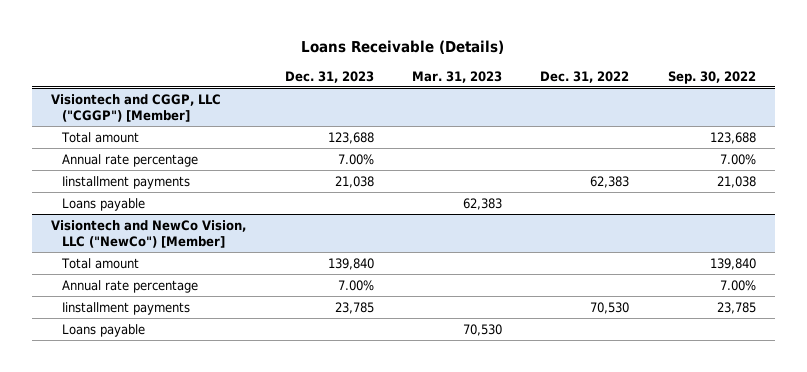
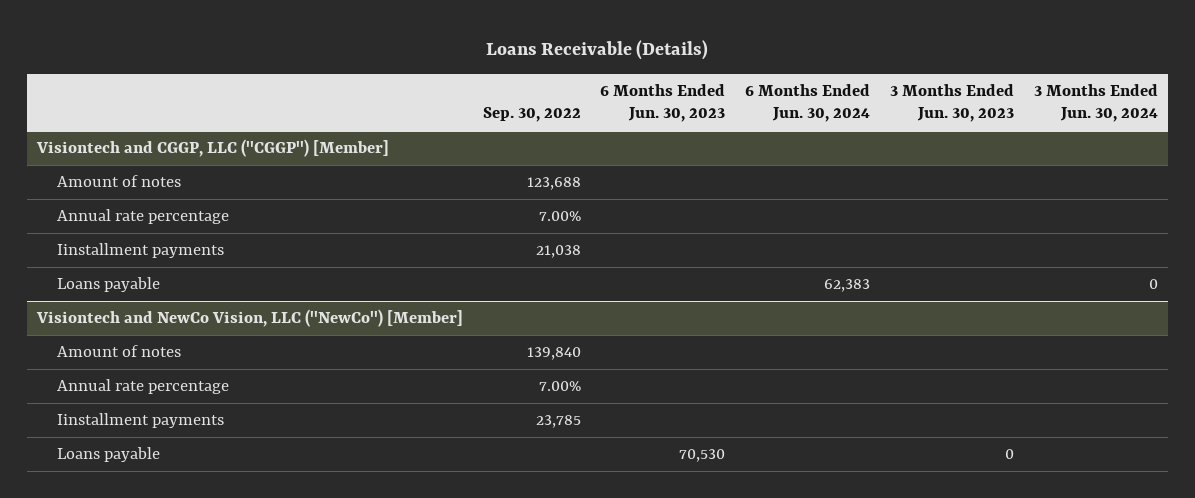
[284,70,374,83] Dec. 31, 2023 -> none
[411,70,502,83] Mar. 31, 2023 -> none
[540,70,630,83] Dec. 31, 2022 -> none
none -> [600,83,726,123] 6 Months Ended Jun. 30, 2023
none -> [745,83,871,123] 6 Months Ended Jun. 30, 2024
none -> [889,83,1014,123] 3 Months Ended Jun. 30, 2023
none -> [1033,83,1158,123] 3 Months Ended Jun. 30, 2024
[60,131,139,143] Total amount -> [57,175,182,188] Amount of notes
[60,257,139,269] Total amount -> [57,345,182,358] Amount of notes

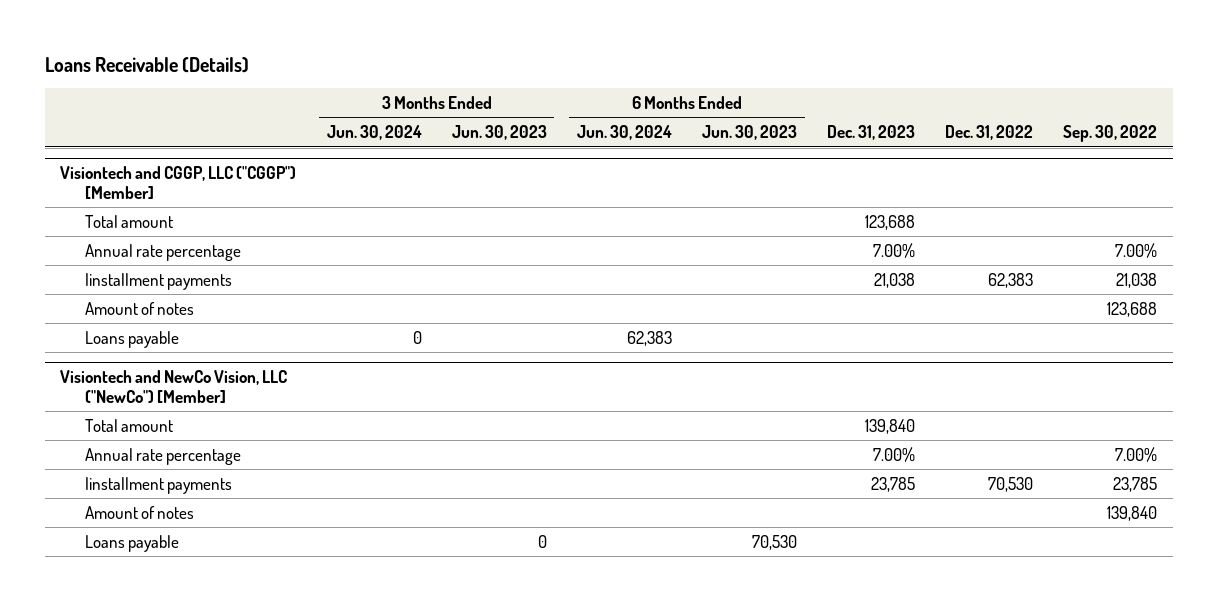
none -> [827,125,916,141] Dec. 31, 2023
none -> [945,125,1034,141] Dec. 31, 2022
none -> [85,214,174,228] Total amount
[57,175,182,188] Amount of notes -> [85,301,195,315] Amount of notes
none -> [85,418,174,432] Total amount
[57,345,182,358] Amount of notes -> [85,505,195,519] Amount of notes

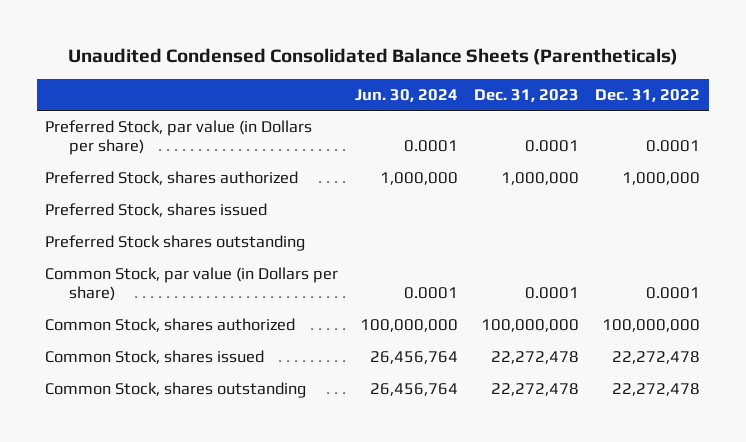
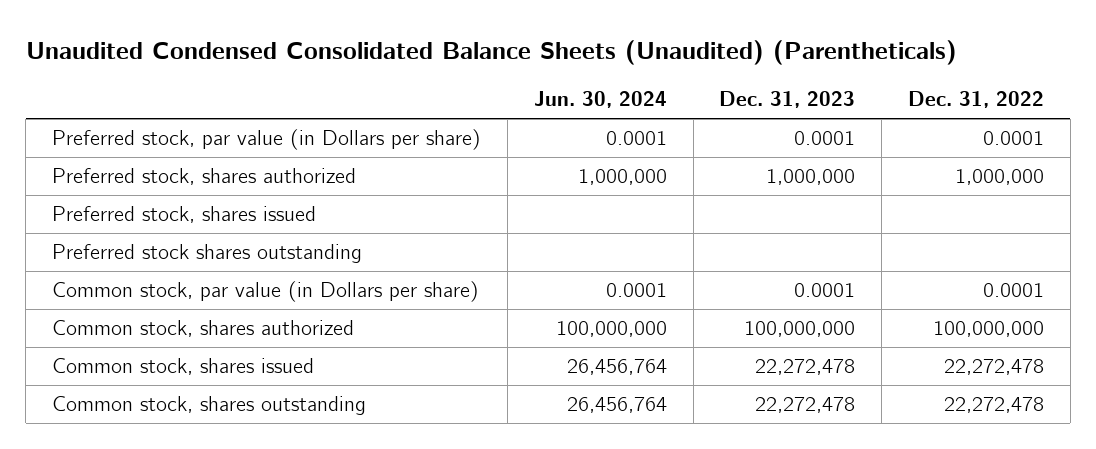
[67,48,678,66] Unaudited Condensed Consolidated Balance Sheets (Parentheticals) -> [25,39,957,65] Unaudited Condensed Consolidated Balance Sheets (Unaudited) (Parentheticals)
[45,120,313,156] Preferred Stock, par value (in Dollars per share) -> [52,129,482,151] Preferred stock, par value (in Dollars per share)
[45,171,299,186] Preferred Stock, shares authorized -> [52,168,357,186] Preferred stock, shares authorized
[45,203,268,218] Preferred Stock, shares issued -> [52,206,317,224] Preferred stock, shares issued
[45,235,306,252] Preferred Stock shares outstanding -> [52,244,363,264] Preferred stock shares outstanding
[45,267,339,302] Common Stock, par value (in Dollars per share) -> [52,281,480,303] Common stock, par value (in Dollars per share)
[45,318,296,333] Common Stock, shares authorized -> [52,320,355,338] Common stock, shares authorized
[45,350,265,365] Common Stock, shares issued -> [52,358,315,376] Common stock, shares issued
[45,382,307,399] Common Stock, shares outstanding -> [52,396,367,416] Common stock, shares outstanding

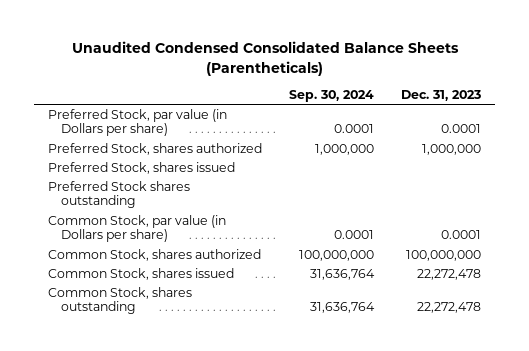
[25,39,957,65] Unaudited Condensed Consolidated Balance Sheets (Unaudited) (Parentheticals) -> [71,41,459,76] Unaudited Condensed Consolidated Balance Sheets (Parentheticals)
[533,91,667,109] Jun. 30, 2024 -> none
[907,91,1044,109] Dec. 31, 2022 -> none
none -> [289,89,375,102] Sep. 30, 2024
[52,129,482,151] Preferred stock, par value (in Dollars per share) -> [47,109,227,137] Preferred Stock, par value (in Dollars per share)
[52,168,357,186] Preferred stock, shares authorized -> [47,143,262,156] Preferred Stock, shares authorized
[52,206,317,224] Preferred stock, shares issued -> [47,162,235,175] Preferred Stock, shares issued
[52,244,363,264] Preferred stock shares outstanding -> [47,181,190,209] Preferred Stock shares outstanding
[52,281,480,303] Common stock, par value (in Dollars per share) -> [47,215,226,243] Common Stock, par value (in Dollars per share)
[52,320,355,338] Common stock, shares authorized -> [47,249,261,262] Common Stock, shares authorized
[52,358,315,376] Common stock, shares issued -> [47,268,234,281] Common Stock, shares issued
[52,396,367,416] Common stock, shares outstanding -> [47,287,192,315] Common Stock, shares outstanding

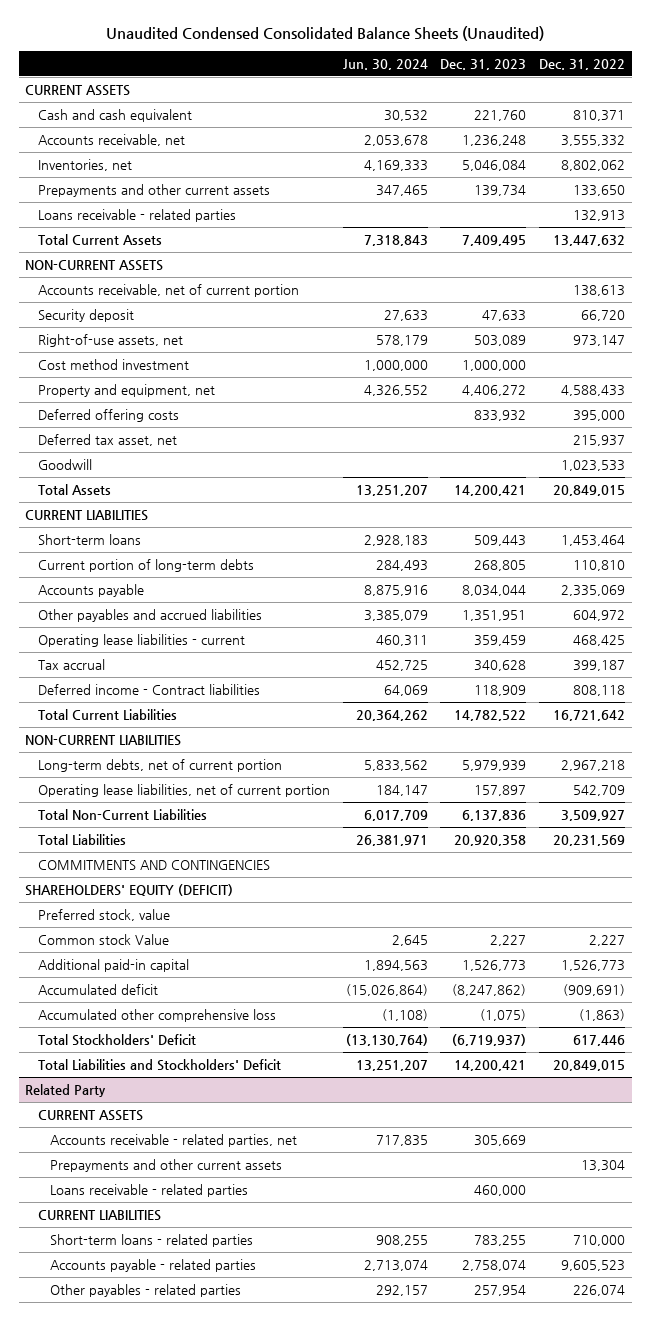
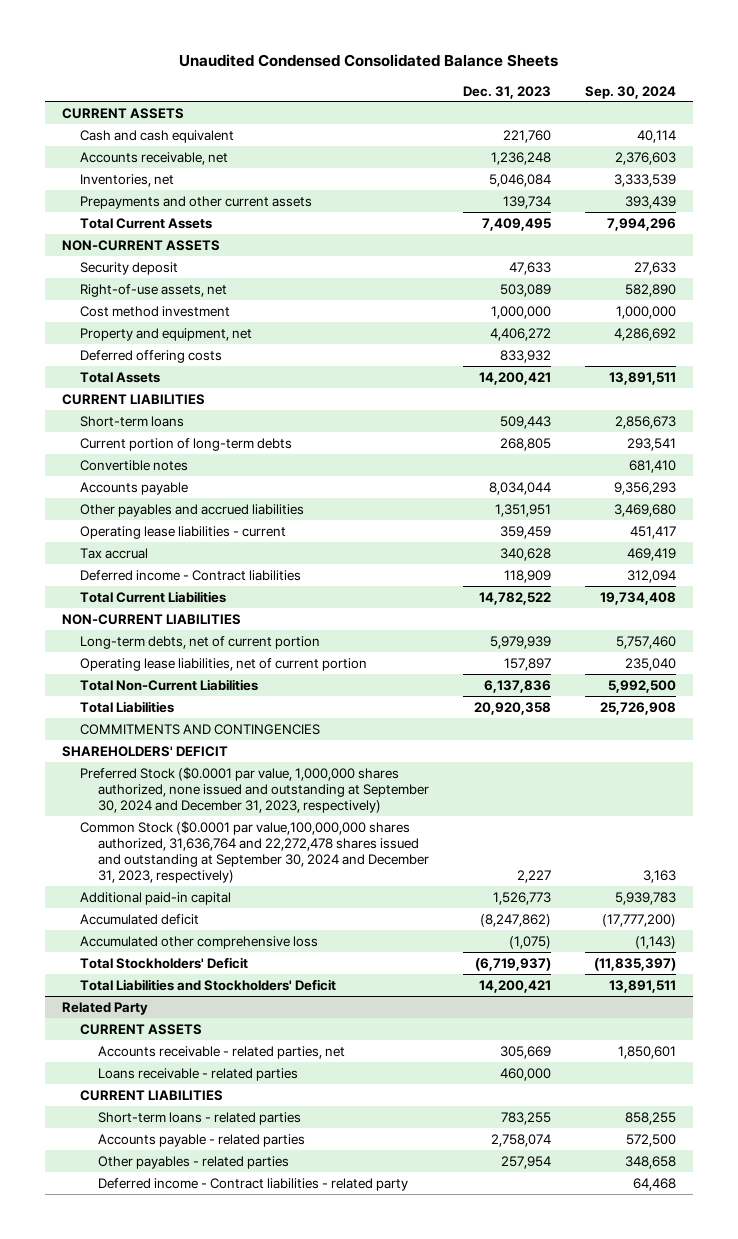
[106,26,545,42] Unaudited Condensed Consolidated Balance Sheets (Unaudited) -> [179,54,559,68] Unaudited Condensed Consolidated Balance Sheets
[342,58,428,70] Jun. 30, 2024 -> none
[539,58,626,70] Dec. 31, 2022 -> none
none -> [584,85,676,99] Sep. 30, 2024
[37,209,236,223] Loans receivable - related parties -> none
[37,284,299,298] Accounts receivable, net of current portion -> none
[37,434,177,447] Deferred tax asset, net -> none
[37,459,92,471] Goodwill -> none
none -> [80,459,189,471] Convertible notes
[25,884,234,897] SHAREHOLDERS' EQUITY (DEFICIT) -> [62,745,229,757] SHAREHOLDERS' DEFICIT
[37,909,170,922] Preferred stock, value -> [80,766,430,813] Preferred Stock ($0.0001 par value, 1,000,000 shares authorized, none issued and outstanding at September 30, 2024 and December 31, 2023, respectively)
[37,934,169,946] Common stock Value -> [80,820,430,883] Common Stock ($0.0001 par value,100,000,000 shares authorized, 31,636,764 and 22,272,478 shares issued and outstanding at September 30, 2024 and December 31, 2023, respectively)
[50,1159,283,1173] Prepayments and other current assets -> none
none -> [98,1177,409,1191] Deferred income - Contract liabilities - related party

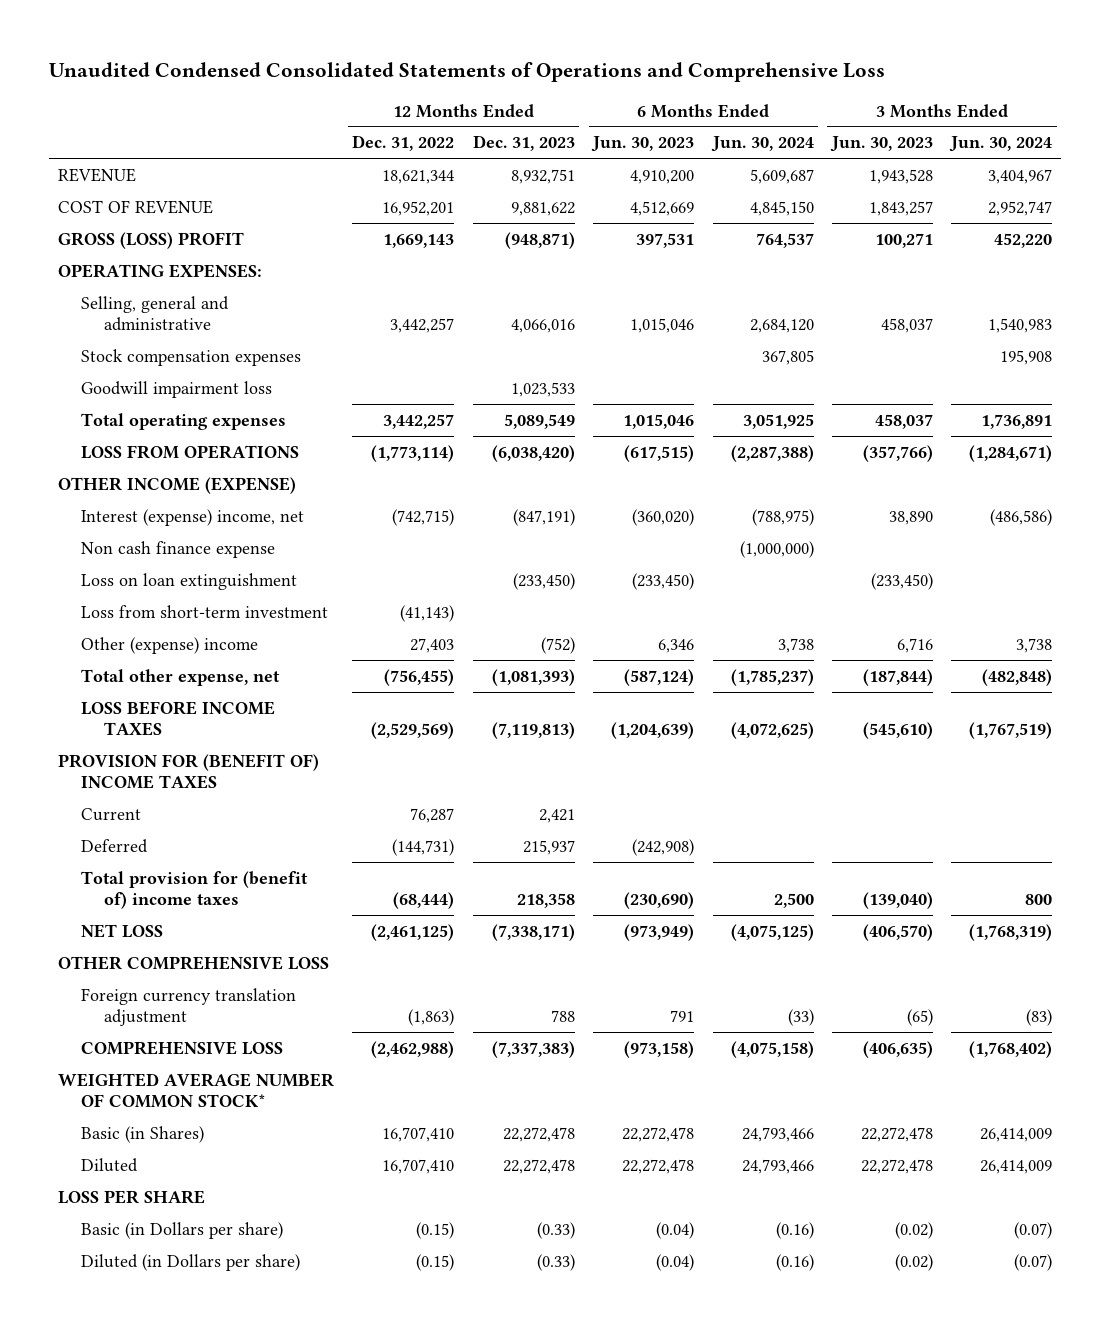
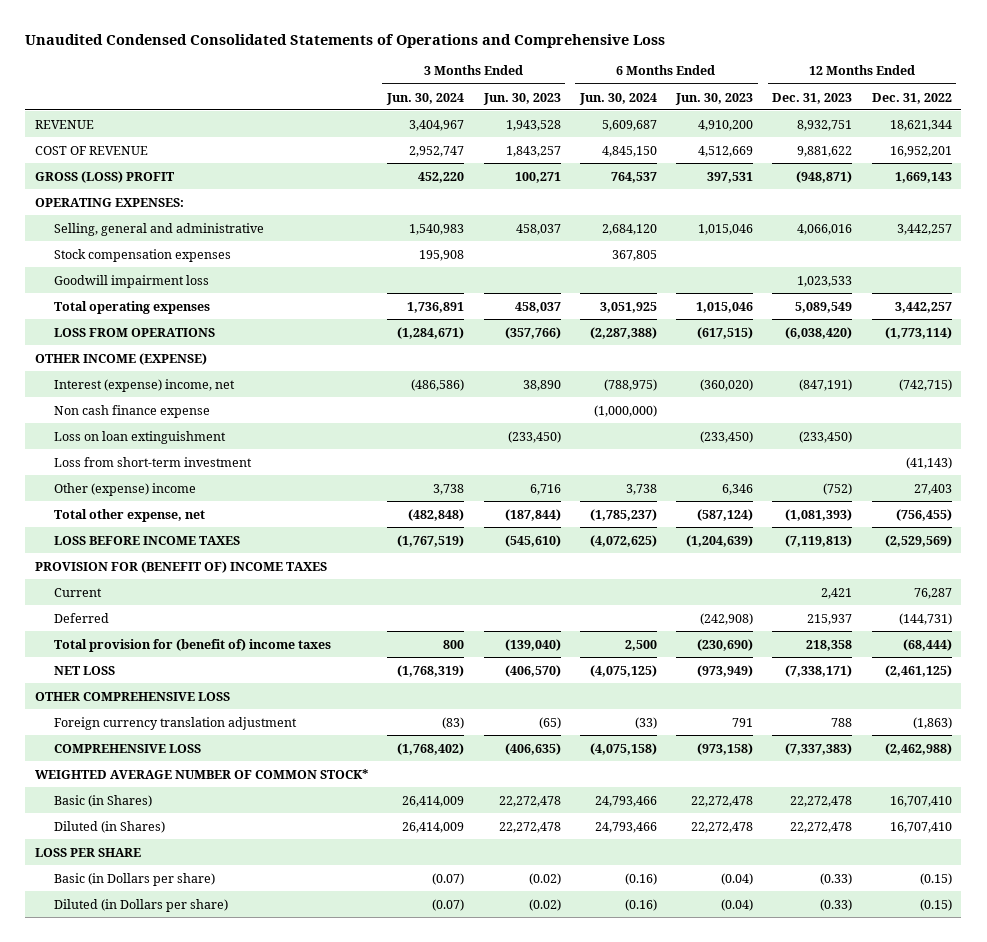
[80,1157,138,1172] Diluted -> [53,820,165,833] Diluted (in Shares)

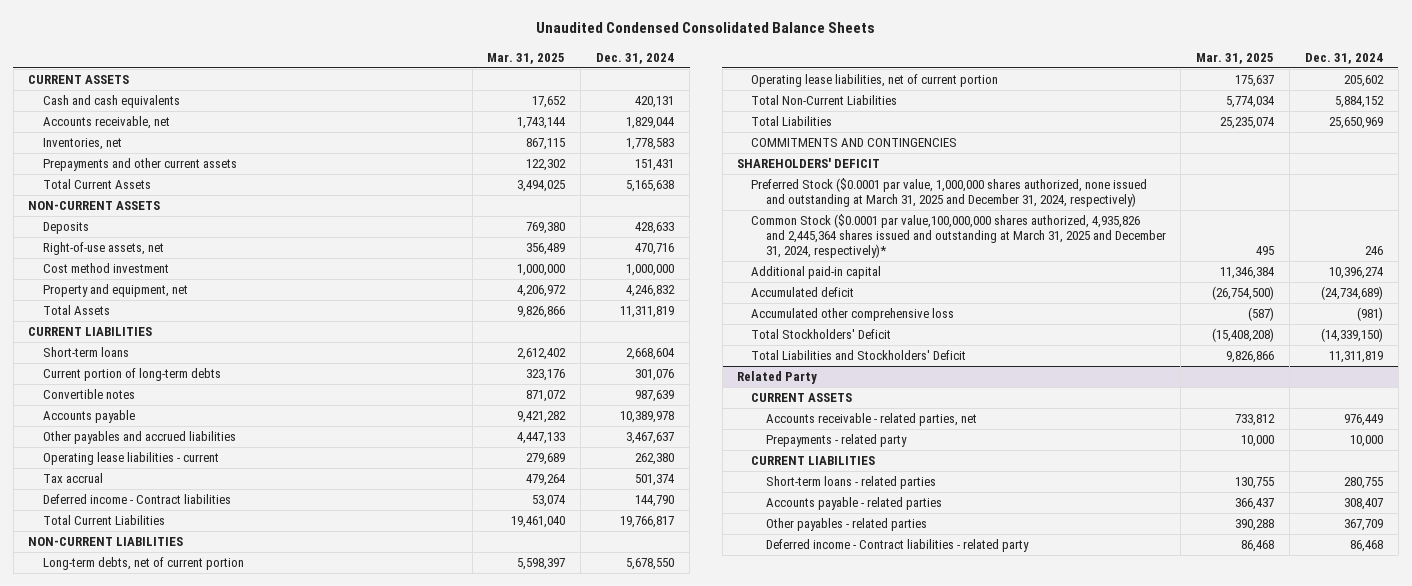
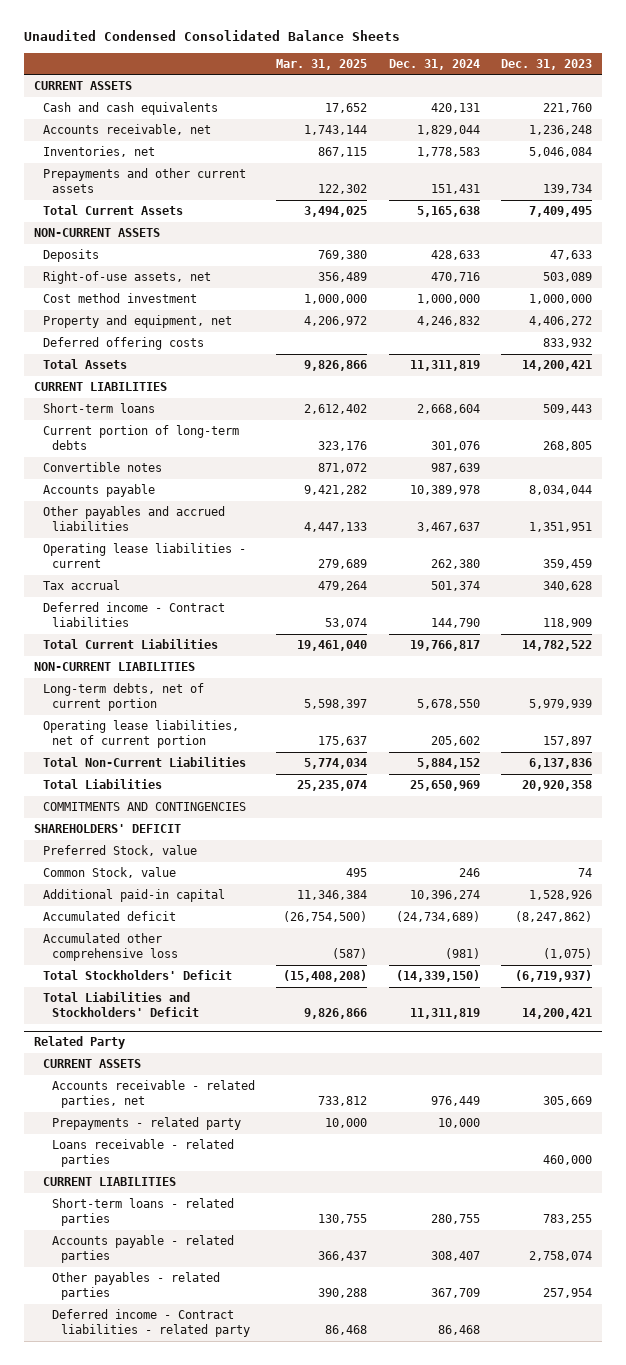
none -> [500,58,592,70] Dec. 31, 2023
none -> [43,337,205,351] Deferred offering costs
[751,178,1148,208] Preferred Stock ($0.0001 par value, 1,000,000 shares authorized, none issued and outstanding at March 31, 2025 and December 31, 2024, respectively) -> [43,845,198,857] Preferred Stock, value
[751,214,1166,259] Common Stock ($0.0001 par value,100,000,000 shares authorized, 4,935,826 and 2,445,364 shares issued and outstanding at March 31, 2025 and December 31, 2024, respectively)* -> [43,867,177,879] Common Stock, value
none -> [52,1139,235,1167] Loans receivable - related parties

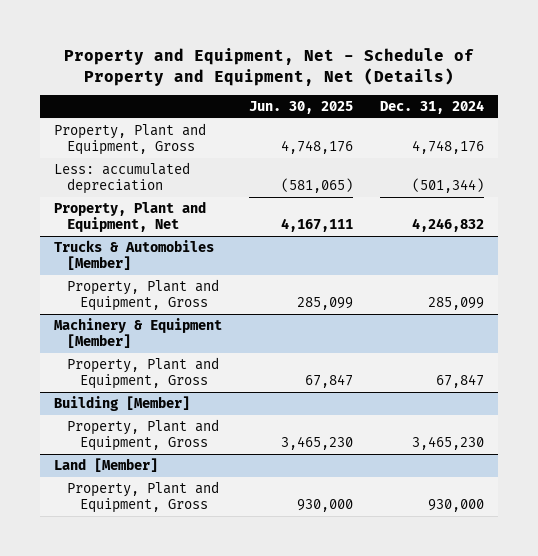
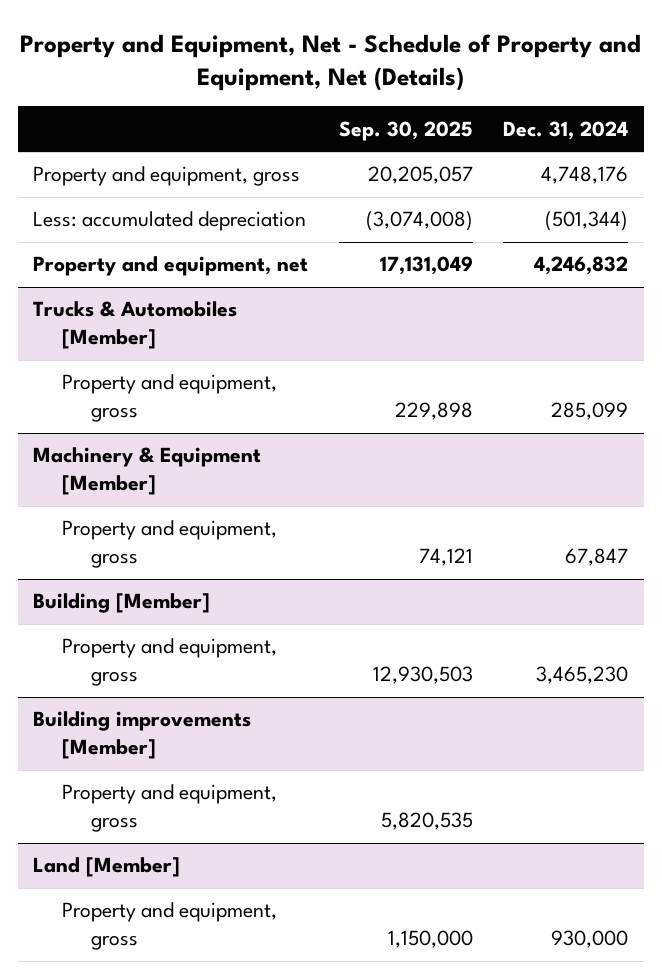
[249,101,354,115] Jun. 30, 2025 -> none
none -> [338,120,473,141] Sep. 30, 2025
[53,123,206,155] Property, Plant and Equipment, Gross -> [33,166,301,187] Property and equipment, gross
[53,201,206,232] Property, Plant and Equipment, Net -> [33,256,309,277] Property and equipment, net
[67,279,220,311] Property, Plant and Equipment, Gross -> [62,374,278,423] Property and equipment, gross
[67,357,220,389] Property, Plant and Equipment, Gross -> [62,520,278,569] Property and equipment, gross
[67,419,220,451] Property, Plant and Equipment, Gross -> [62,638,278,687] Property and equipment, gross
none -> [33,711,252,760] Building improvements [Member]
none -> [62,784,278,833] Property and equipment, gross
[67,481,220,513] Property, Plant and Equipment, Gross -> [62,902,278,951] Property and equipment, gross

